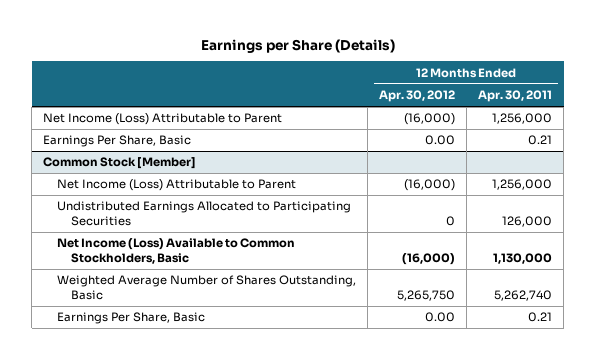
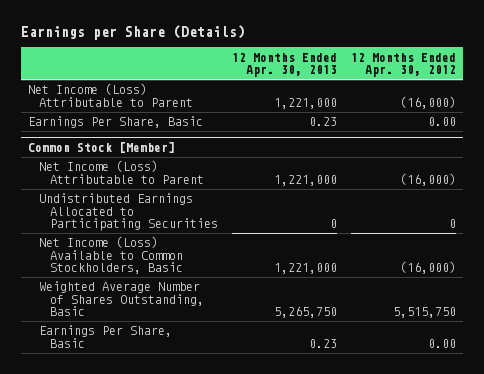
[478,90,553,103] Apr. 30, 2011 -> none
none -> [232,52,338,78] 12 Months Ended Apr. 30, 2013
[397,290,456,302] 5,265,750 -> [392,307,456,319] 5,515,750

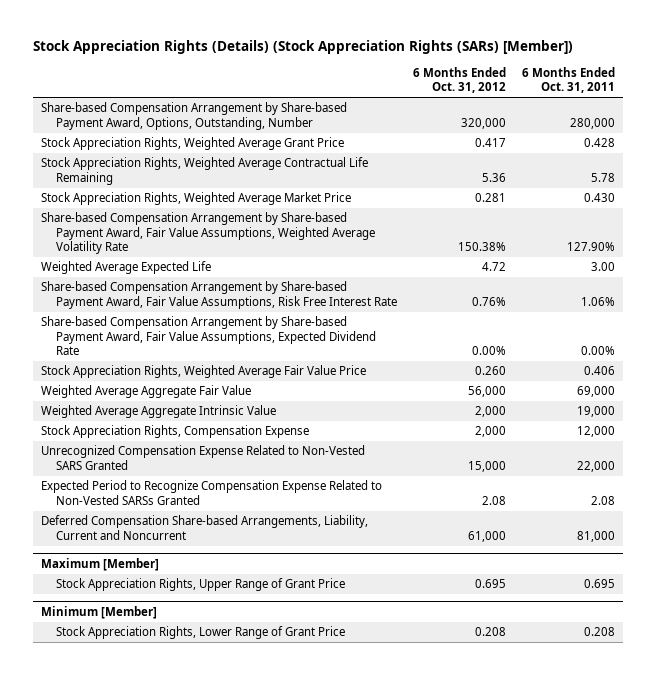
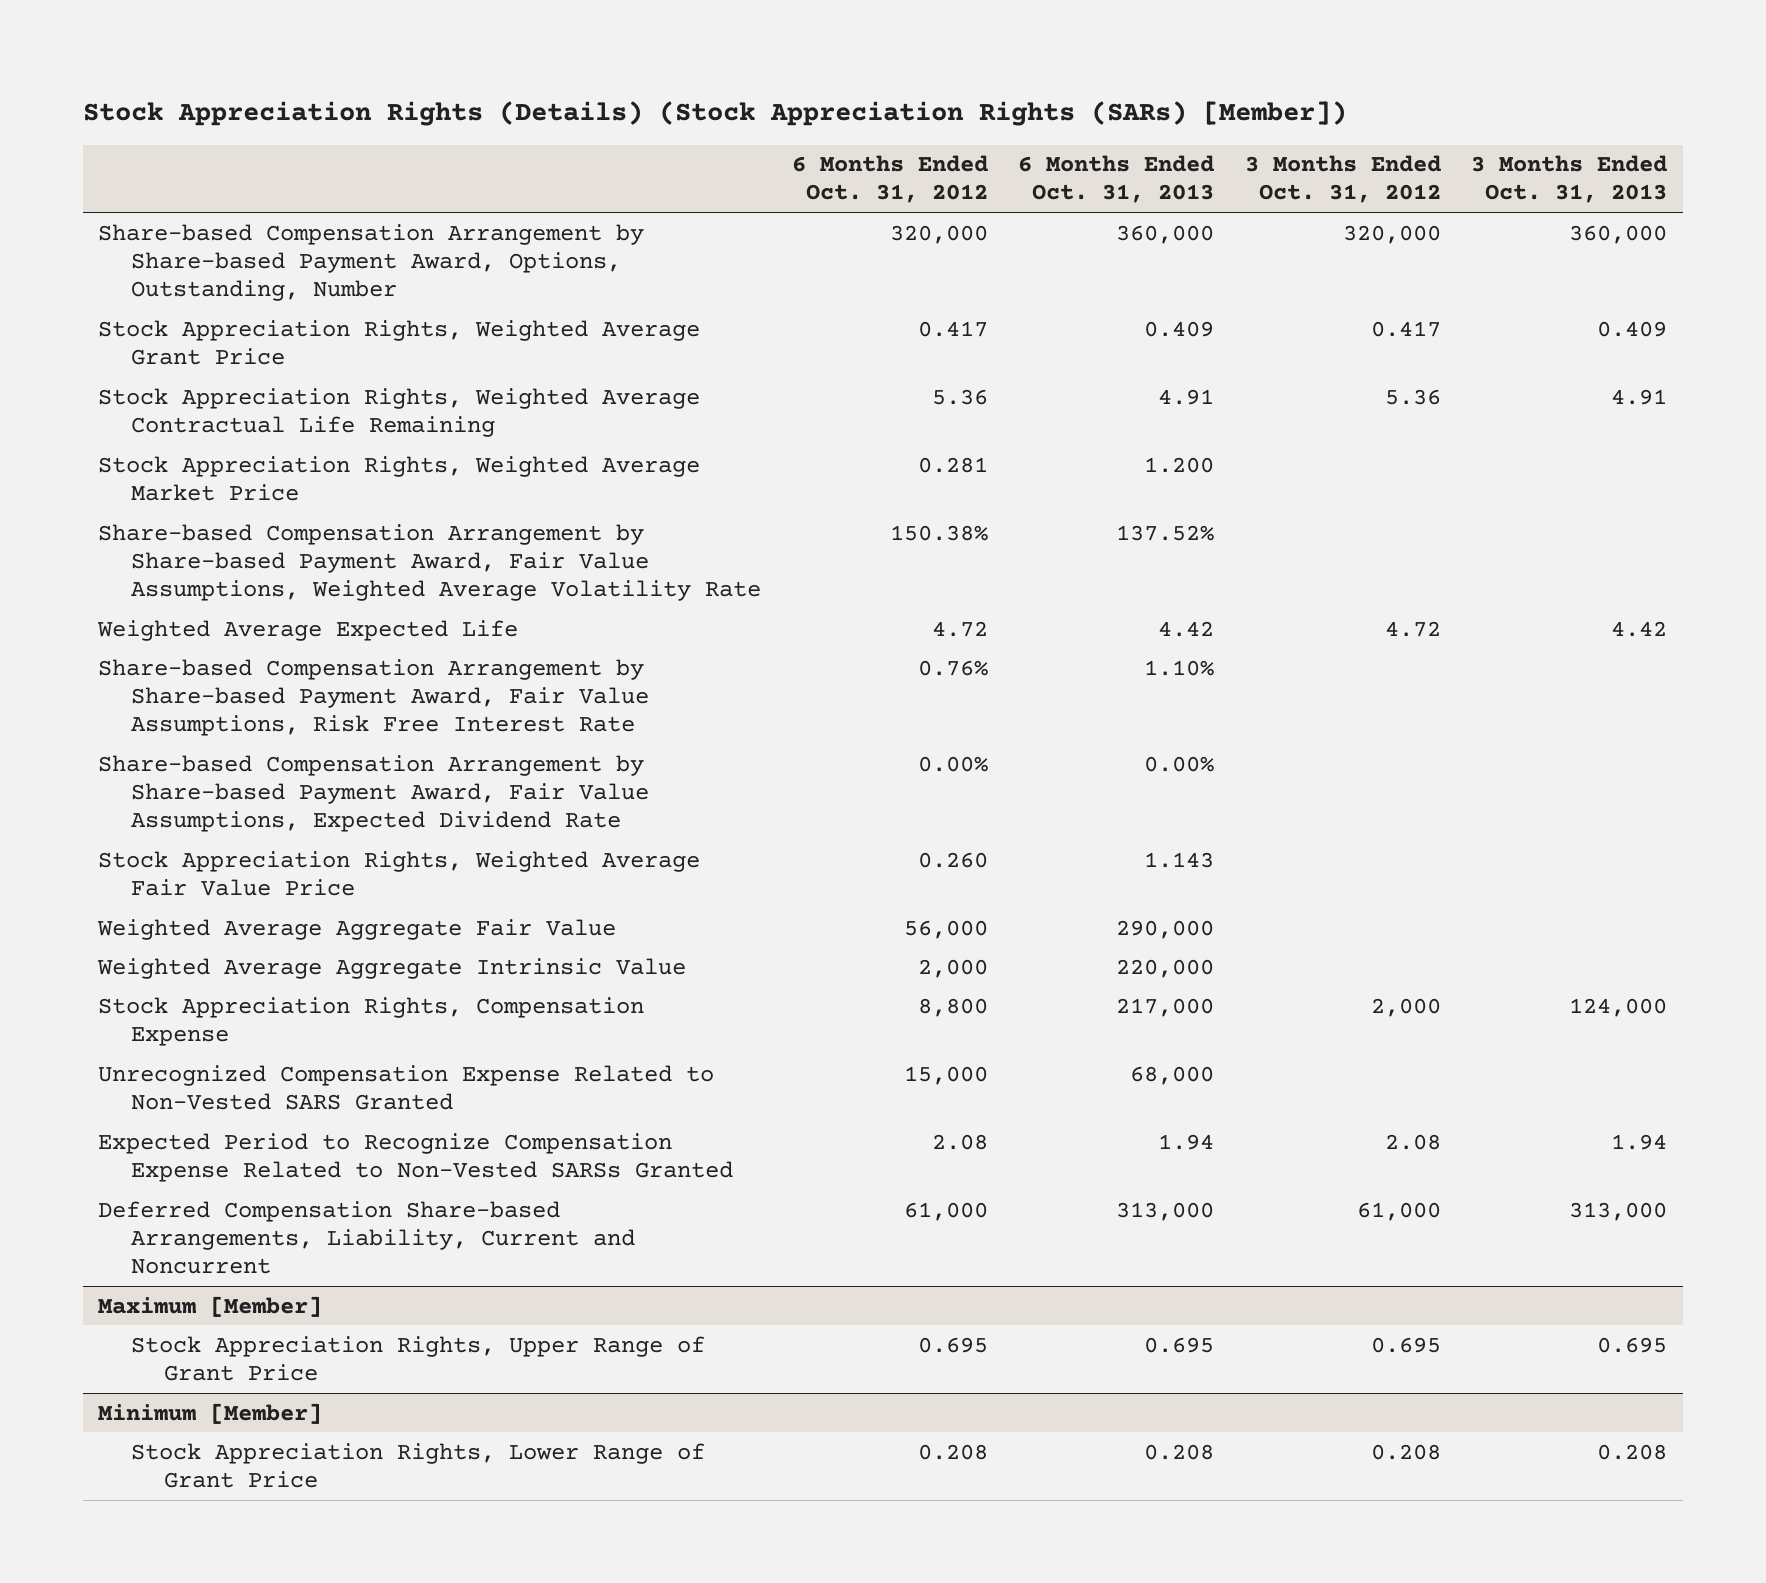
[522,66,616,94] 6 Months Ended Oct. 31, 2011 -> none
none -> [1018,155,1215,204] 6 Months Ended Oct. 31, 2013
none -> [1244,155,1441,204] 3 Months Ended Oct. 31, 2012
none -> [1471,155,1668,204] 3 Months Ended Oct. 31, 2013
[475,426,507,438] 2,000 -> [917,997,988,1017] 8,800

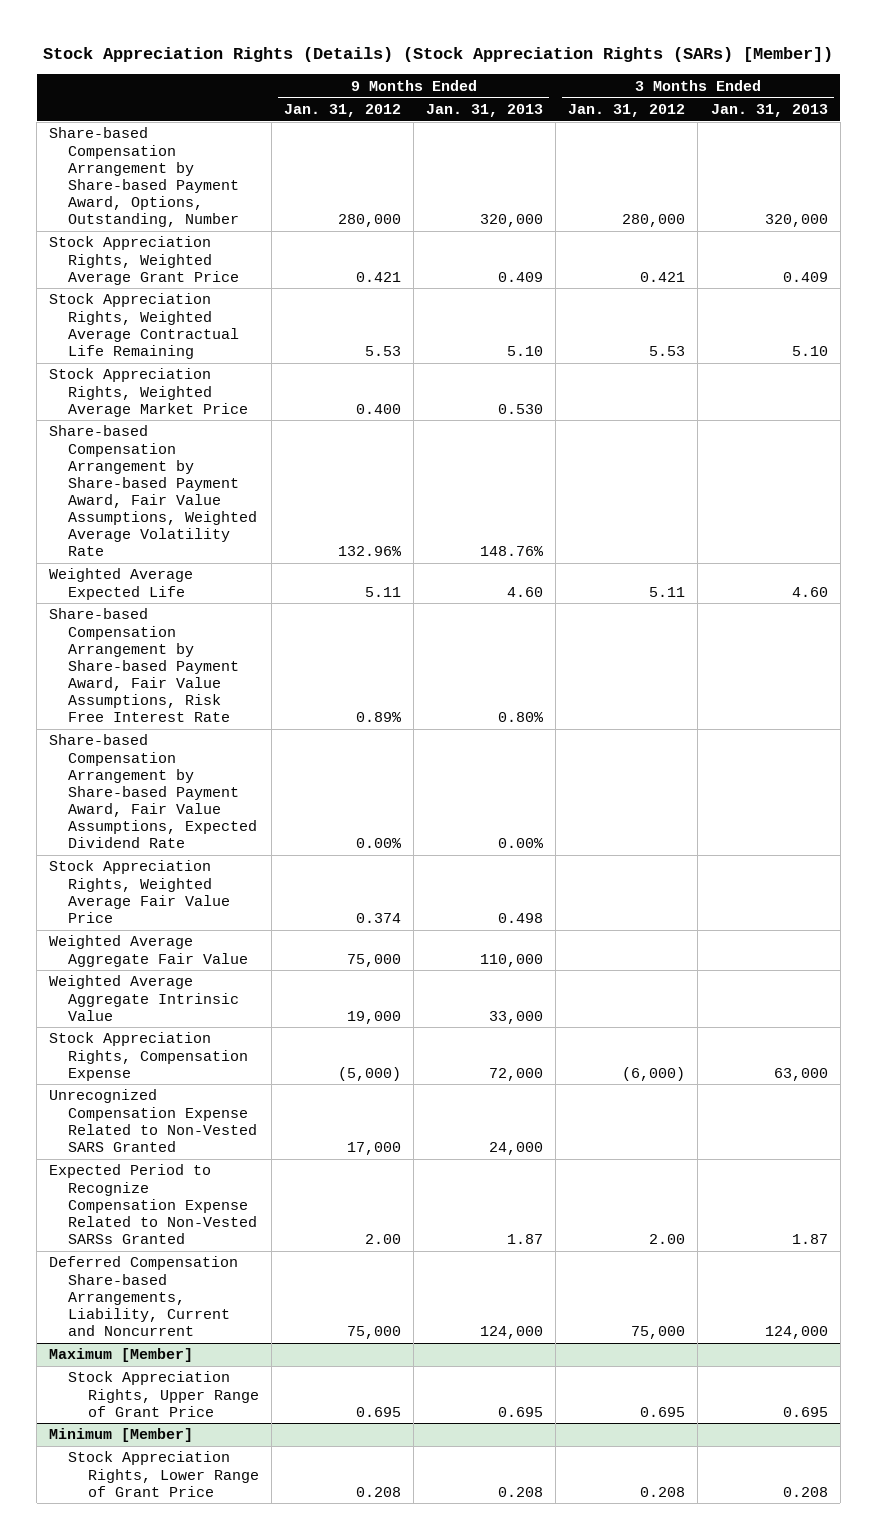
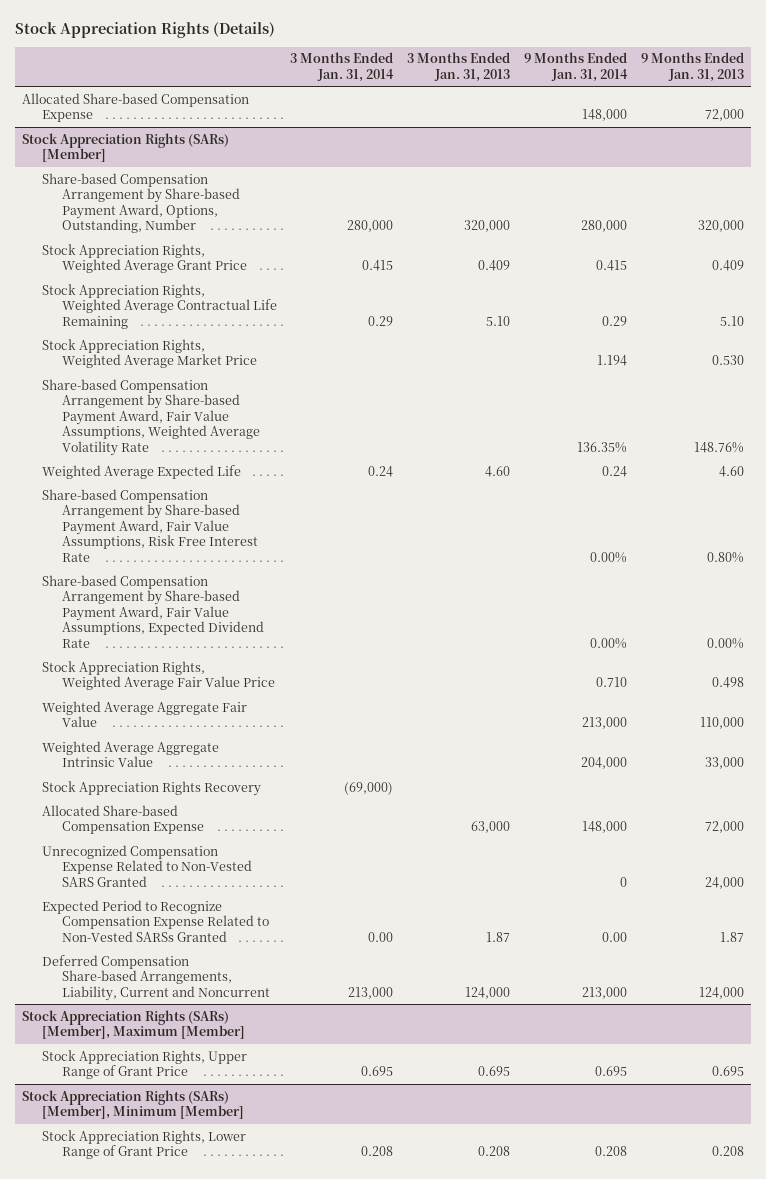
[43,47,834,63] Stock Appreciation Rights (Details) (Stock Appreciation Rights (SARs) [Member]) -> [14,22,275,39] Stock Appreciation Rights (Details)
[283,103,401,117] Jan. 31, 2012 -> none
[568,103,686,117] Jan. 31, 2012 -> none
none -> [290,52,395,82] 3 Months Ended Jan. 31, 2014
none -> [523,52,628,82] 9 Months Ended Jan. 31, 2014
none -> [21,92,249,123] Allocated Share-based Compensation Expense
none -> [21,132,229,163] Stock Appreciation Rights (SARs) [Member]
none -> [41,780,261,796] Stock Appreciation Rights Recovery
[49,1032,249,1081] Stock Appreciation Rights, Compensation Expense -> [41,804,204,835] Allocated Share-based Compensation Expense
[49,1348,194,1363] Maximum [Member] -> none
none -> [21,1009,245,1040] Stock Appreciation Rights (SARs) [Member], Maximum [Member]
[49,1428,194,1443] Minimum [Member] -> none
none -> [21,1089,244,1120] Stock Appreciation Rights (SARs) [Member], Minimum [Member]

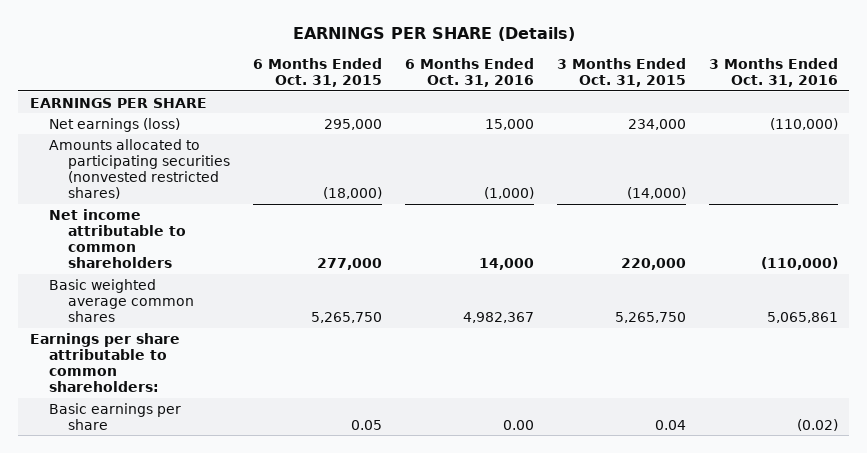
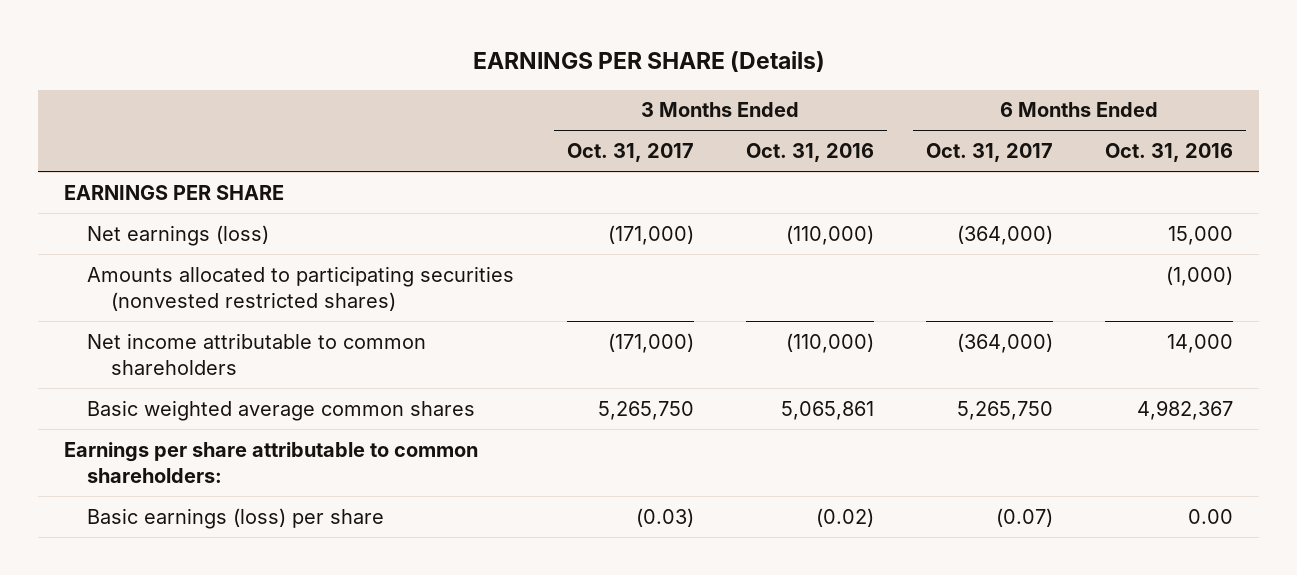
[252,57,382,88] 6 Months Ended Oct. 31, 2015 -> none
[556,57,686,88] 3 Months Ended Oct. 31, 2015 -> none
none -> [566,143,694,163] Oct. 31, 2017
none -> [925,143,1053,163] Oct. 31, 2017
[48,402,181,430] Basic earnings per share -> [87,507,385,529] Basic earnings (loss) per share

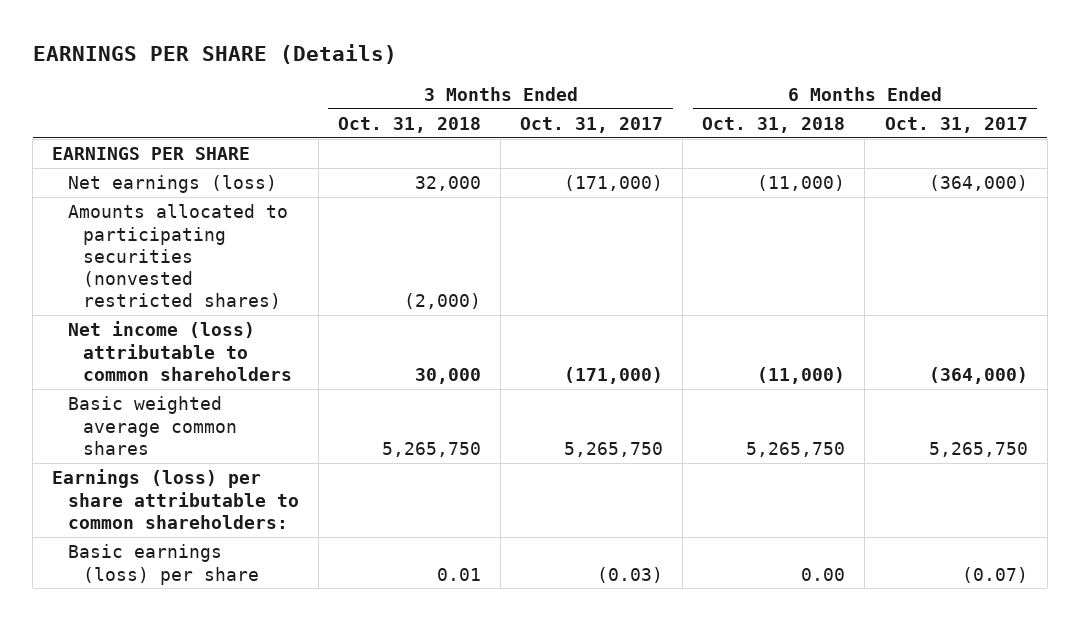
[745,143,874,163] Oct. 31, 2016 -> none
[1105,143,1234,163] Oct. 31, 2016 -> none
none -> [338,116,482,133] Oct. 31, 2018
none -> [702,116,846,133] Oct. 31, 2018
[87,332,427,375] Net income attributable to common shareholders -> [67,321,293,381] Net income (loss) attributable to common shareholders
[64,441,479,483] Earnings per share attributable to common shareholders: -> [52,469,299,529] Earnings (loss) per share attributable to common shareholders:

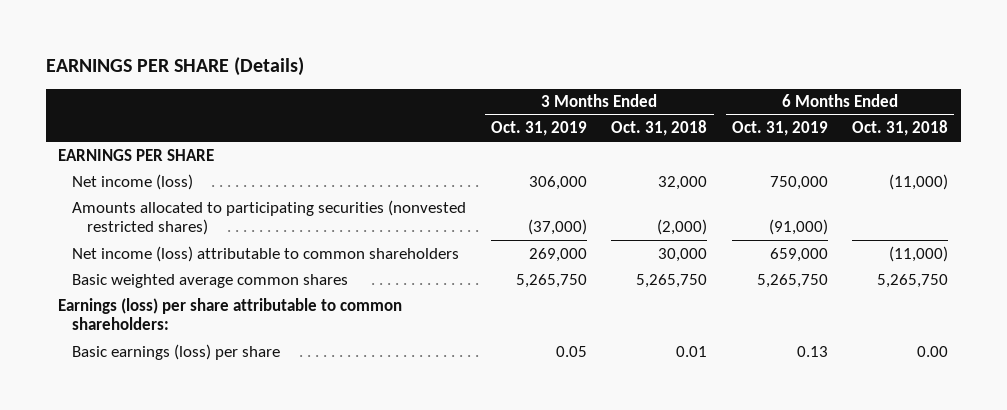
[520,116,664,133] Oct. 31, 2017 -> none
[884,116,1028,133] Oct. 31, 2017 -> none
none -> [490,121,587,137] Oct. 31, 2019
none -> [731,121,828,137] Oct. 31, 2019
[67,175,277,194] Net earnings (loss) -> [72,173,194,190] Net income (loss)

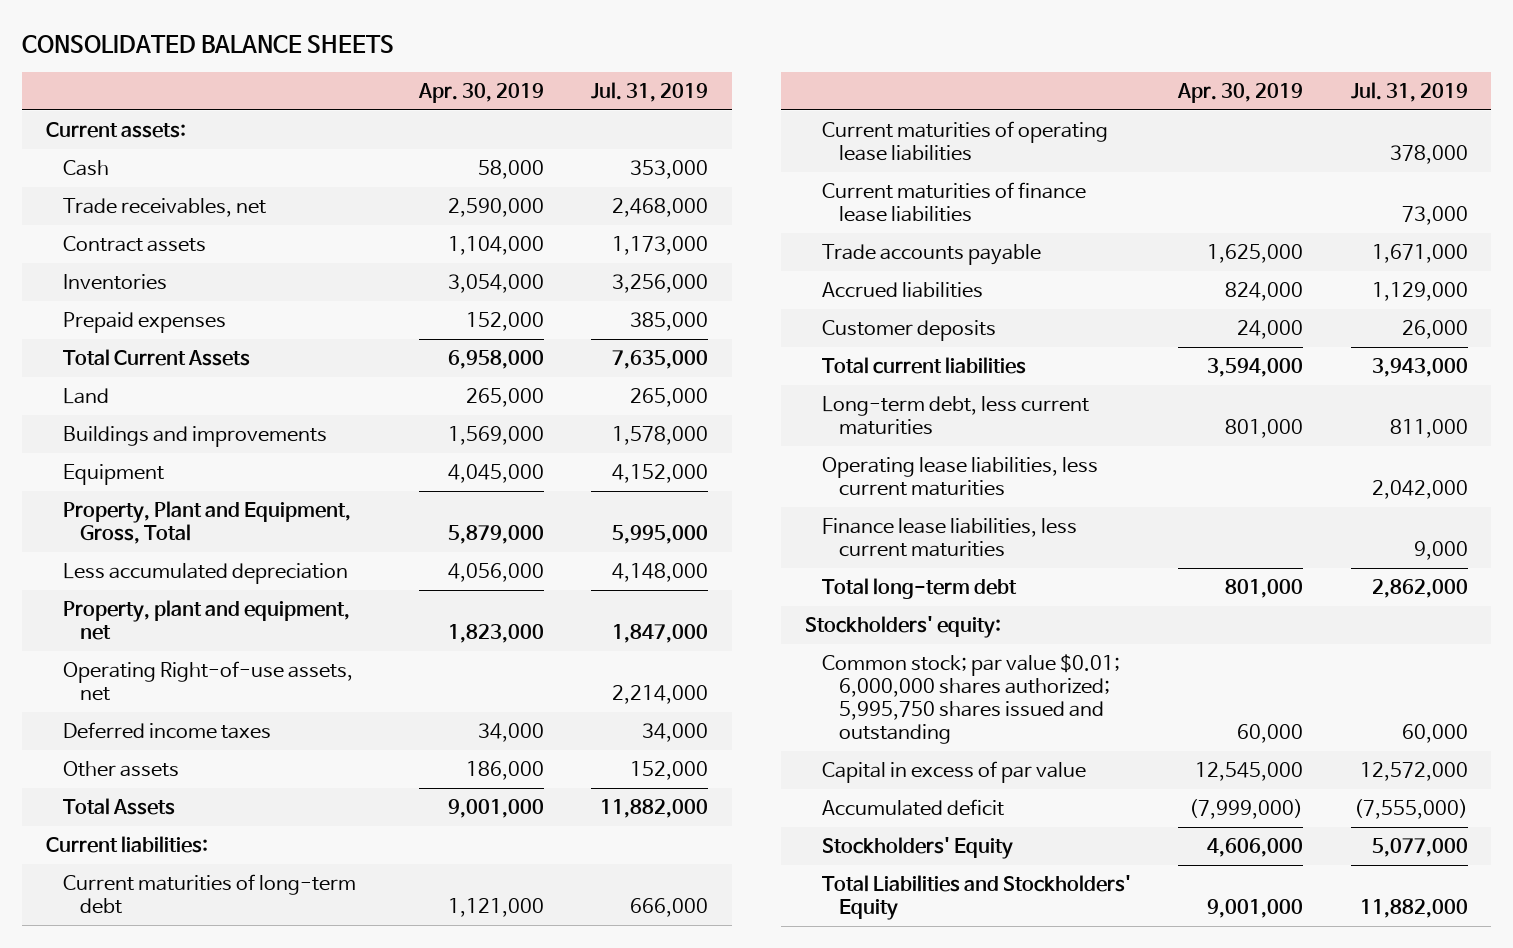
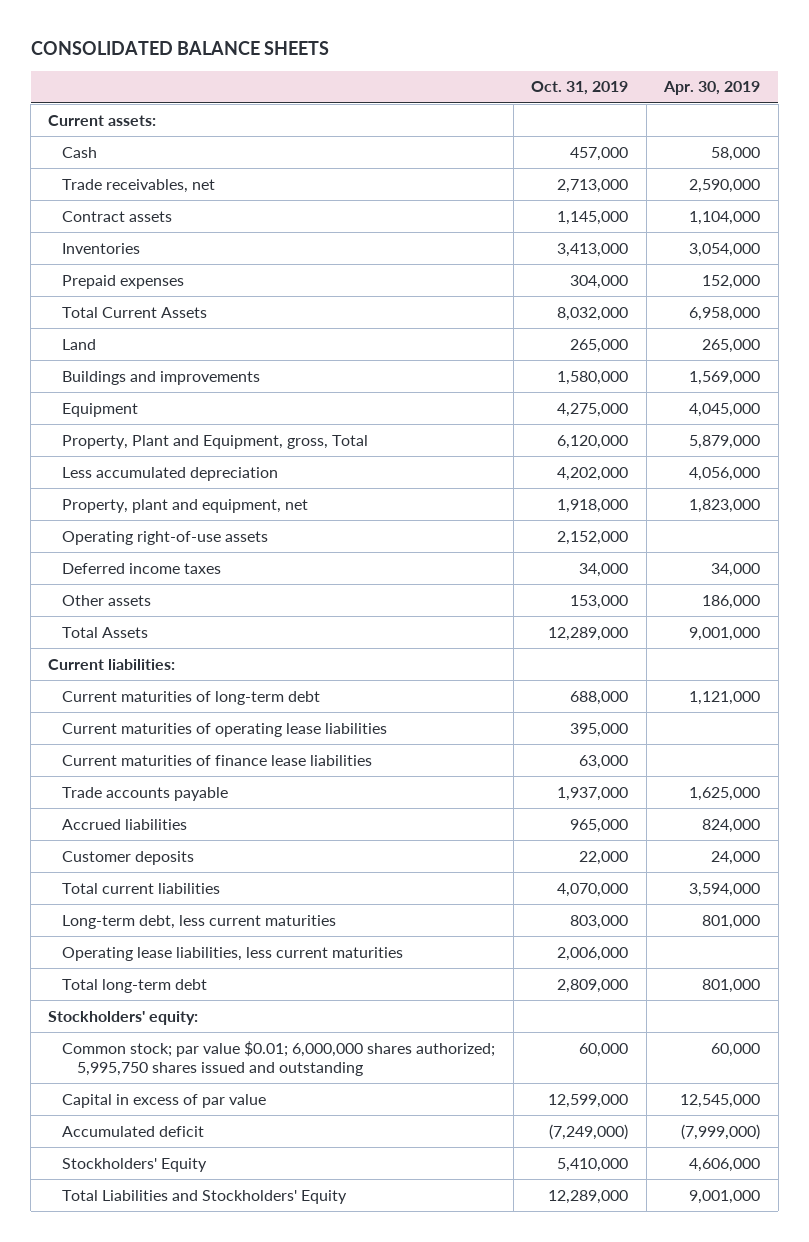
[591,81,709,102] Jul. 31, 2019 -> none
none -> [531,81,629,96] Oct. 31, 2019
[62,500,351,545] Property, Plant and Equipment, Gross, Total -> [62,434,369,449] Property, Plant and Equipment, gross, Total
[62,660,353,702] Operating Right-of-use assets, net -> [62,530,269,545] Operating right-of-use assets
[821,517,1077,558] Finance lease liabilities, less current maturities -> none

